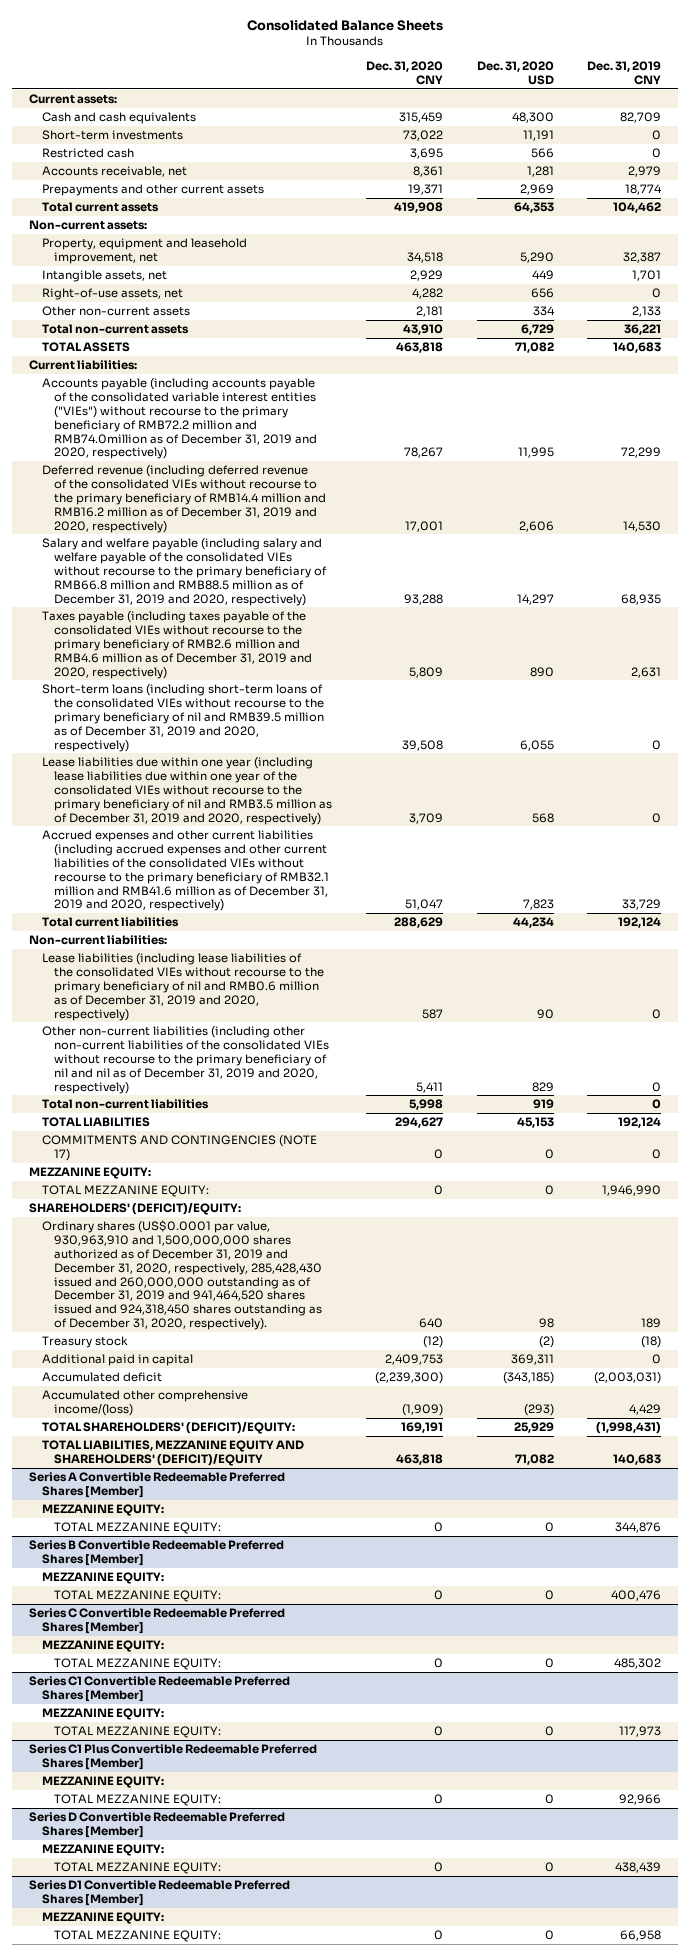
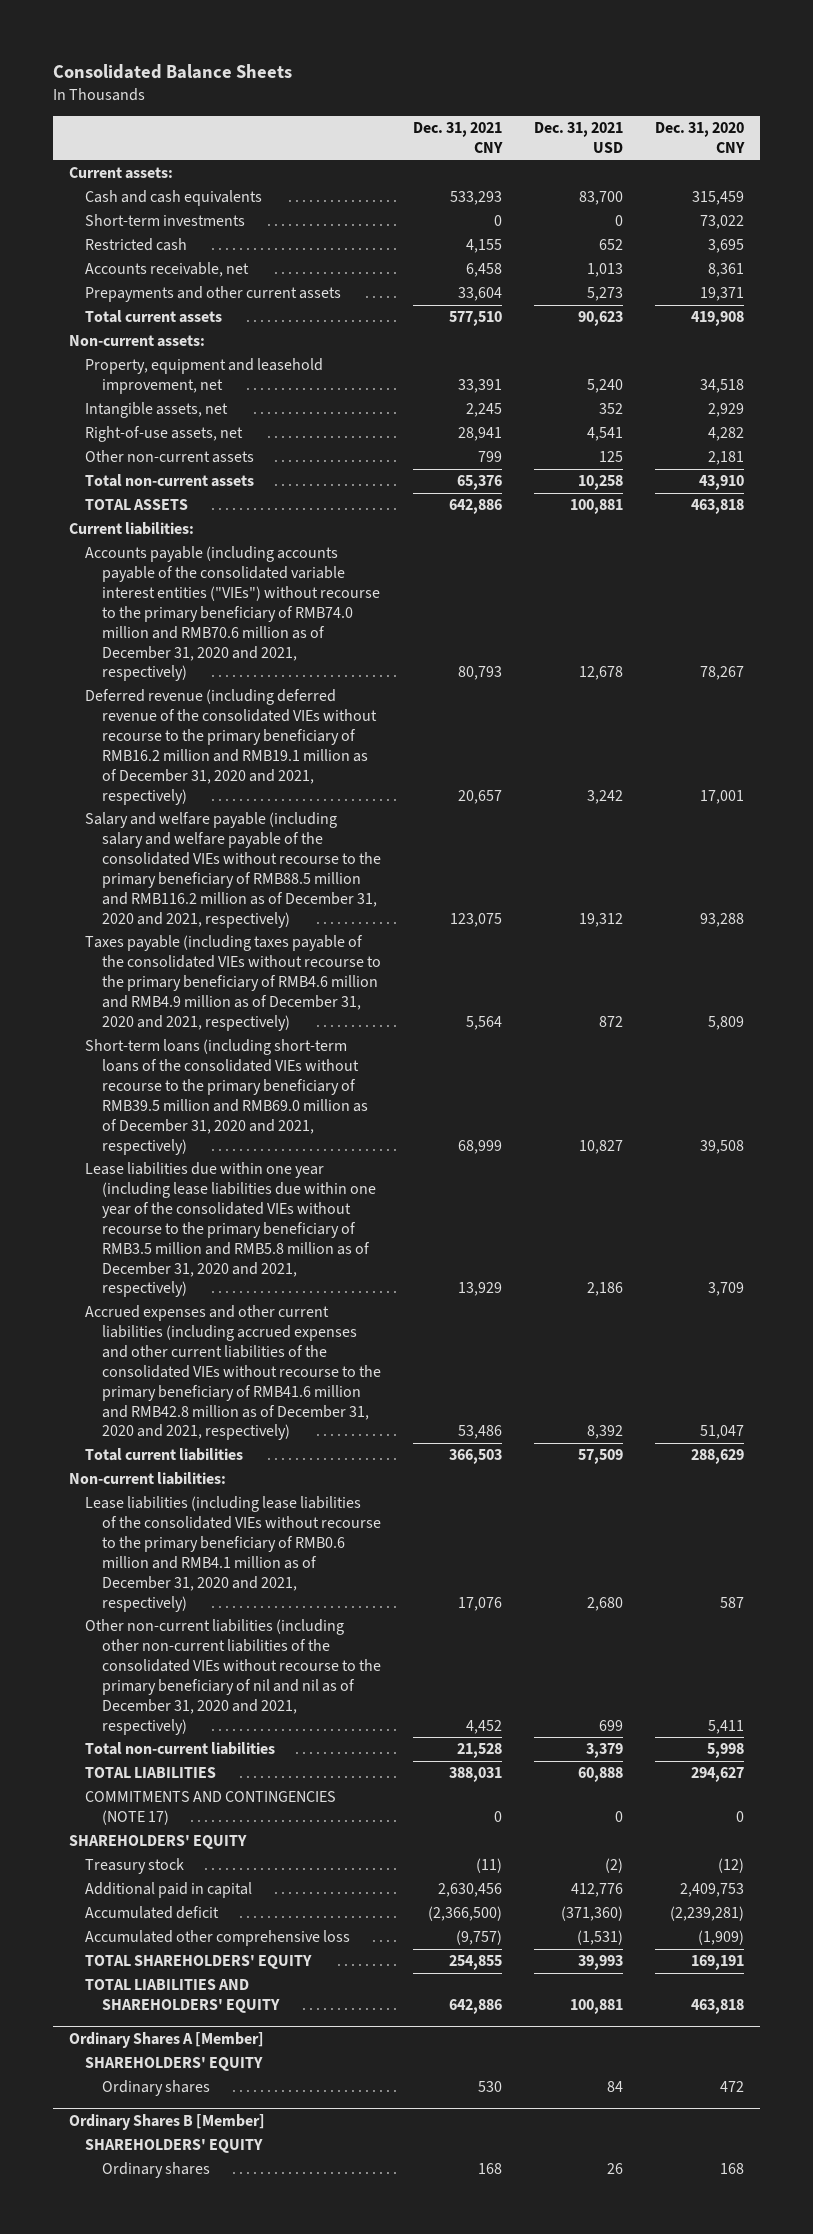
[476,61,554,85] Dec. 31, 2020 USD -> none
[587,61,662,85] Dec. 31, 2019 CNY -> none
none -> [412,122,503,153] Dec. 31, 2021 CNY
none -> [534,122,624,153] Dec. 31, 2021 USD
[41,378,317,460] Accounts payable (including accounts payable of the consolidated variable interest entities ("VIEs") without recourse to the primary beneficiary of RMB72.2 million and RMB74.0million as of December 31, 2019 and 2020, respectively) -> [85,546,380,682] Accounts payable (including accounts payable of the consolidated variable interest entities ("VIEs") without recourse to the primary beneficiary of RMB74.0 million and RMB70.6 million as of December 31, 2020 and 2021, respectively)
[41,465,326,533] Deferred revenue (including deferred revenue of the consolidated VIEs without recourse to the primary beneficiary of RMB14.4 million and RMB16.2 million as of December 31, 2019 and 2020, respectively) -> [85,689,377,805] Deferred revenue (including deferred revenue of the consolidated VIEs without recourse to the primary beneficiary of RMB16.2 million and RMB19.1 million as of December 31, 2020 and 2021, respectively)
[41,538,327,606] Salary and welfare payable (including salary and welfare payable of the consolidated VIEs without recourse to the primary beneficiary of RMB66.8 million and RMB88.5 million as of December 31, 2019 and 2020, respectively) -> [85,812,381,928] Salary and welfare payable (including salary and welfare payable of the consolidated VIEs without recourse to the primary beneficiary of RMB88.5 million and RMB116.2 million as of December 31, 2020 and 2021, respectively)
[41,611,312,679] Taxes payable (including taxes payable of the consolidated VIEs without recourse to the primary beneficiary of RMB2.6 million and RMB4.6 million as of December 31, 2019 and 2020, respectively) -> [85,935,381,1031] Taxes payable (including taxes payable of the consolidated VIEs without recourse to the primary beneficiary of RMB4.6 million and RMB4.9 million as of December 31, 2020 and 2021, respectively)
[41,684,324,752] Short-term loans (including short-term loans of the consolidated VIEs without recourse to the primary beneficiary of nil and RMB39.5 million as of December 31, 2019 and 2020, respectively) -> [85,1039,368,1155] Short-term loans (including short-term loans of the consolidated VIEs without recourse to the primary beneficiary of RMB39.5 million and RMB69.0 million as of December 31, 2020 and 2021, respectively)
[41,757,332,825] Lease liabilities due within one year (including lease liabilities due within one year of the consolidated VIEs without recourse to the primary beneficiary of nil and RMB3.5 million as of December 31, 2019 and 2020, respectively) -> [85,1162,376,1298] Lease liabilities due within one year (including lease liabilities due within one year of the consolidated VIEs without recourse to the primary beneficiary of RMB3.5 million and RMB5.8 million as of December 31, 2020 and 2021, respectively)
[41,830,329,912] Accrued expenses and other current liabilities (including accrued expenses and other current liabilities of the consolidated VIEs without recourse to the primary beneficiary of RMB32.1 million and RMB41.6 million as of December 31, 2019 and 2020, respectively) -> [85,1305,381,1441] Accrued expenses and other current liabilities (including accrued expenses and other current liabilities of the consolidated VIEs without recourse to the primary beneficiary of RMB41.6 million and RMB42.8 million as of December 31, 2020 and 2021, respectively)
[41,953,324,1021] Lease liabilities (including lease liabilities of the consolidated VIEs without recourse to the primary beneficiary of nil and RMB0.6 million as of December 31, 2019 and 2020, respectively) -> [85,1496,381,1612] Lease liabilities (including lease liabilities of the consolidated VIEs without recourse to the primary beneficiary of RMB0.6 million and RMB4.1 million as of December 31, 2020 and 2021, respectively)
[41,1026,329,1094] Other non-current liabilities (including other non-current liabilities of the consolidated VIEs without recourse to the primary beneficiary of nil and nil as of December 31, 2019 and 2020, respectively) -> [85,1619,381,1735] Other non-current liabilities (including other non-current liabilities of the consolidated VIEs without recourse to the primary beneficiary of nil and nil as of December 31, 2020 and 2021, respectively)
[29,1167,152,1180] MEZZANINE EQUITY: -> none
[41,1185,209,1198] TOTAL MEZZANINE EQUITY: -> none
[41,1220,322,1330] Ordinary shares (US$0.0001 par value, 930,963,910 and 1,500,000,000 shares authorized as of December 31, 2019 and December 31, 2020, respectively, 285,428,430 issued and 260,000,000 outstanding as of December 31, 2019 and 941,464,520 shares issued and 924,318,450 shares outstanding as of December 31, 2020, respectively). -> none
[29,1203,242,1216] SHAREHOLDERS' (DEFICIT)/EQUITY: -> [68,1835,247,1850] SHAREHOLDERS' EQUITY
[29,1472,286,1499] Series A Convertible Redeemable Preferred Shares [Member] -> none
[41,1504,164,1517] MEZZANINE EQUITY: -> none
[53,1522,221,1535] TOTAL MEZZANINE EQUITY: -> none
[29,1540,285,1567] Series B Convertible Redeemable Preferred Shares [Member] -> none
[41,1572,164,1585] MEZZANINE EQUITY: -> none
[53,1590,221,1603] TOTAL MEZZANINE EQUITY: -> none
[29,1608,286,1635] Series C Convertible Redeemable Preferred Shares [Member] -> none
[41,1640,164,1653] MEZZANINE EQUITY: -> none
[53,1658,221,1671] TOTAL MEZZANINE EQUITY: -> none
[29,1676,291,1703] Series C1 Convertible Redeemable Preferred Shares [Member] -> none
[41,1708,164,1721] MEZZANINE EQUITY: -> none
[53,1726,221,1739] TOTAL MEZZANINE EQUITY: -> none
[29,1744,318,1771] Series C1 Plus Convertible Redeemable Preferred Shares [Member] -> none
[41,1776,164,1789] MEZZANINE EQUITY: -> none
[53,1794,221,1807] TOTAL MEZZANINE EQUITY: -> none
[29,1812,286,1839] Series D Convertible Redeemable Preferred Shares [Member] -> none
[41,1844,164,1857] MEZZANINE EQUITY: -> none
[53,1862,221,1875] TOTAL MEZZANINE EQUITY: -> none
[29,1880,291,1907] Series D1 Convertible Redeemable Preferred Shares [Member] -> none
[41,1912,164,1925] MEZZANINE EQUITY: -> none
[53,1930,221,1943] TOTAL MEZZANINE EQUITY: -> none
[374,1372,443,1385] (2,239,300) -> [670,1906,745,1922] (2,239,281)
[41,1390,248,1417] Accumulated other comprehensive income/(loss) -> [85,1930,351,1947] Accumulated other comprehensive loss
[41,1422,295,1435] TOTAL SHAREHOLDERS' (DEFICIT)/EQUITY: -> [85,1955,313,1970] TOTAL SHAREHOLDERS' EQUITY
[41,1440,304,1467] TOTAL LIABILITIES, MEZZANINE EQUITY AND SHAREHOLDERS' (DEFICIT)/EQUITY -> [85,1979,280,2014] TOTAL LIABILITIES AND SHAREHOLDERS' EQUITY
none -> [68,2032,264,2049] Ordinary Shares A [Member]
none -> [85,2057,264,2072] SHAREHOLDERS' EQUITY
none -> [101,2080,210,2097] Ordinary shares
none -> [68,2114,265,2131] Ordinary Shares B [Member]
none -> [85,2139,264,2154] SHAREHOLDERS' EQUITY
none -> [101,2162,210,2179] Ordinary shares

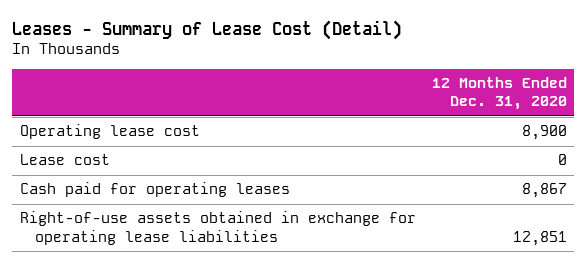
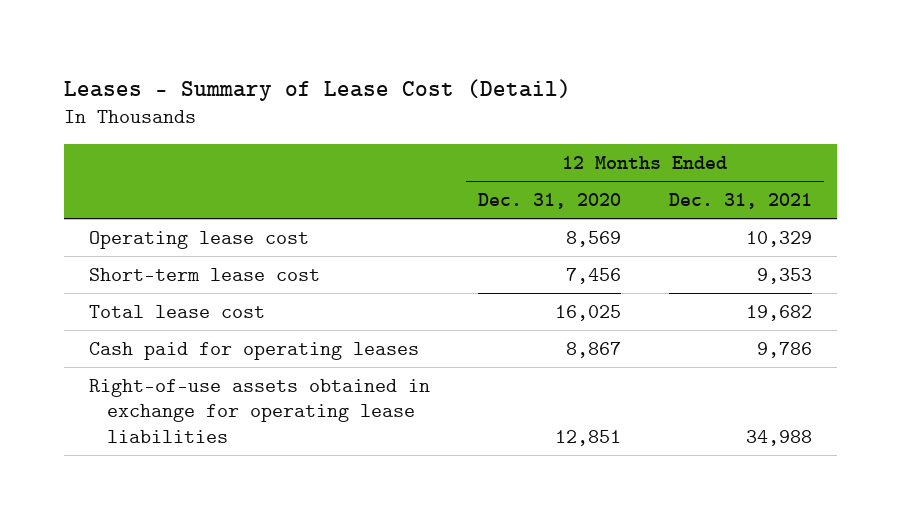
none -> [669,192,813,209] Dec. 31, 2021
[521,125,567,141] 8,900 -> [565,230,621,247] 8,569
none -> [88,267,320,281] Short-term lease cost
[20,154,111,166] Lease cost -> [88,304,265,318] Total lease cost
[557,154,567,166] 0 -> [554,304,621,321] 16,025

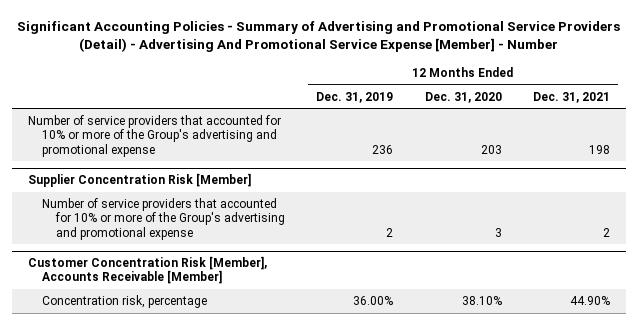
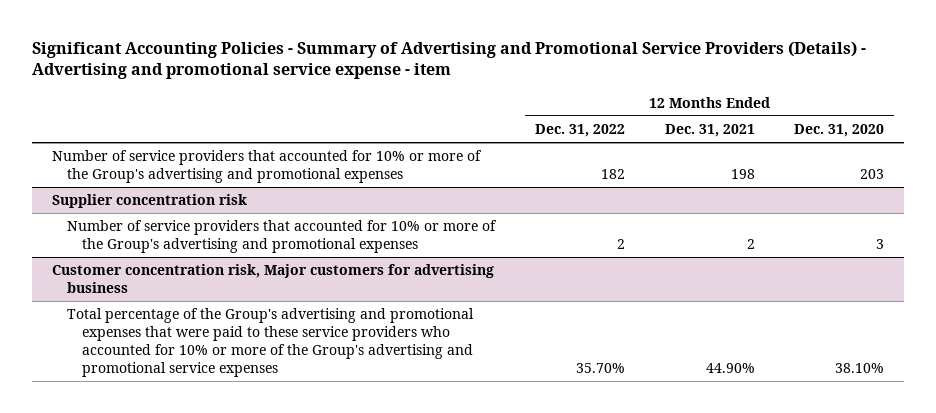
[16,20,620,53] Significant Accounting Policies - Summary of Advertising and Promotional Service Providers (Detail) - Advertising And Promotional Service Expense [Member] - Number -> [31,40,866,80] Significant Accounting Policies - Summary of Advertising and Promotional Service Providers (Details) - Advertising and promotional service expense - item
[316,91,394,103] Dec. 31, 2019 -> none
none -> [534,124,625,138] Dec. 31, 2022
[27,256,267,285] Customer Concentration Risk [Member], Accounts Receivable [Member] -> none
[27,115,281,157] Number of service providers that accounted for 10% or more of the Group's advertising and promotional expense -> [51,150,482,184] Number of service providers that accounted for 10% or more of the Group's advertising and promotional expenses
[27,173,251,188] Supplier Concentration Risk [Member] -> [51,194,247,209] Supplier concentration risk
[41,198,285,240] Number of service providers that accounted for 10% or more of the Group's advertising and promotional expense -> [66,220,497,254] Number of service providers that accounted for 10% or more of the Group's advertising and promotional expenses
none -> [51,264,494,294] Customer concentration risk, Major customers for advertising business
[41,295,207,309] Concentration risk, percentage -> [66,308,474,377] Total percentage of the Group's advertising and promotional expenses that were paid to these service providers who accounted for 10% or more of the Group's advertising and promotional service expenses

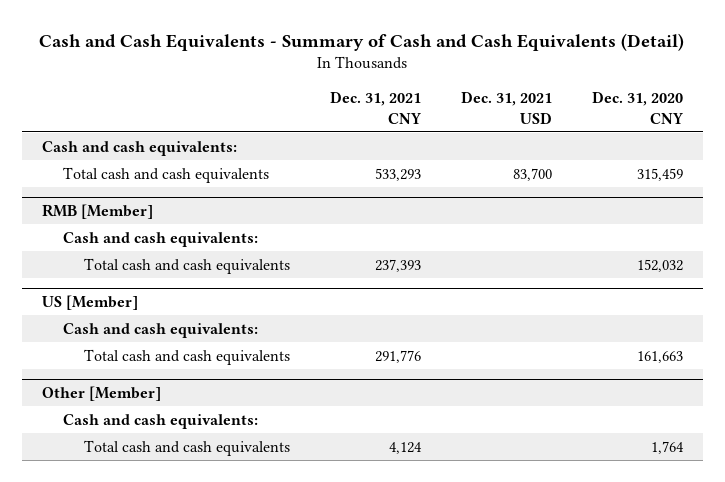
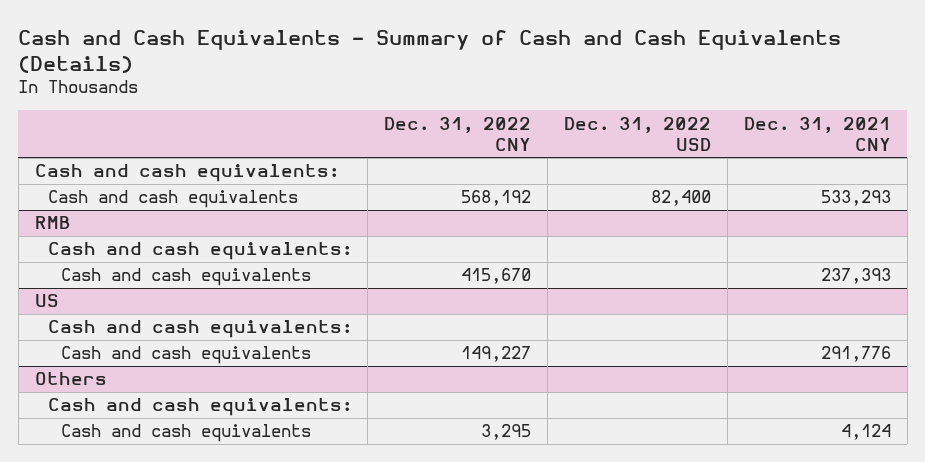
[39,32,685,51] Cash and Cash Equivalents - Summary of Cash and Cash Equivalents (Detail) -> [18,29,842,73] Cash and Cash Equivalents - Summary of Cash and Cash Equivalents (Details)
[461,90,553,124] Dec. 31, 2021 USD -> none
[592,90,684,124] Dec. 31, 2020 CNY -> none
none -> [384,116,532,151] Dec. 31, 2022 CNY
none -> [564,116,712,151] Dec. 31, 2022 USD
[62,166,269,183] Total cash and cash equivalents -> [47,190,298,209] Cash and cash equivalents
[41,203,153,219] RMB [Member] -> [34,216,71,230] RMB
[83,257,290,274] Total cash and cash equivalents -> [60,268,311,287] Cash and cash equivalents
[41,294,138,310] US [Member] -> [34,294,59,308] US
[83,348,290,365] Total cash and cash equivalents -> [60,346,311,365] Cash and cash equivalents
[41,385,161,401] Other [Member] -> [34,372,107,386] Others
[83,439,290,456] Total cash and cash equivalents -> [60,424,311,443] Cash and cash equivalents

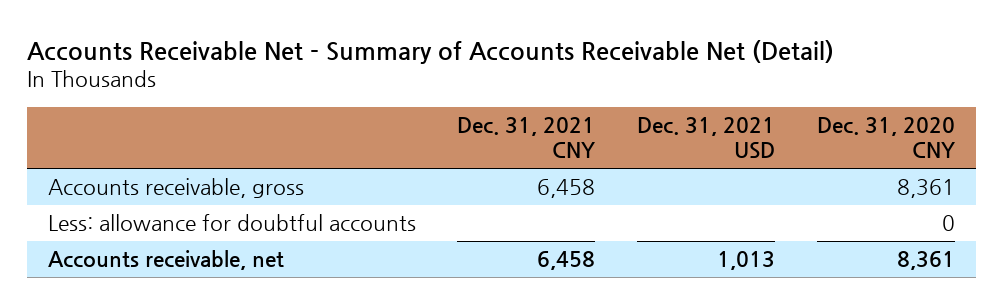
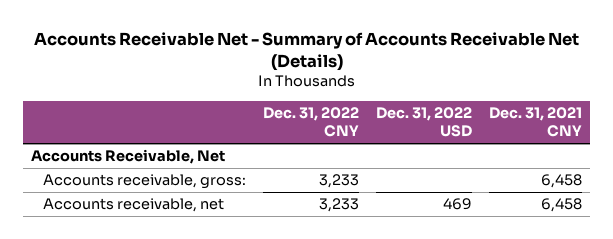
[26,39,834,64] Accounts Receivable Net - Summary of Accounts Receivable Net (Detail) -> [33,32,579,72] Accounts Receivable Net - Summary of Accounts Receivable Net (Details)
[636,116,775,160] Dec. 31, 2021 USD -> none
[816,116,955,159] Dec. 31, 2020 CNY -> none
none -> [262,107,359,138] Dec. 31, 2022 CNY
none -> [375,107,472,138] Dec. 31, 2022 USD
[47,214,416,232] Less: allowance for doubtful accounts -> none
none -> [31,149,226,165] Accounts Receivable, Net
[47,178,304,199] Accounts receivable, gross -> [42,174,246,190] Accounts receivable, gross:

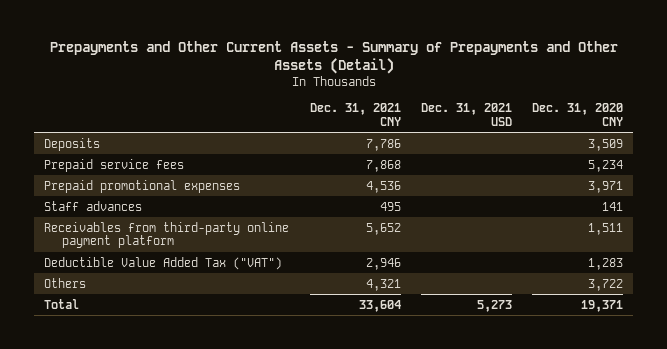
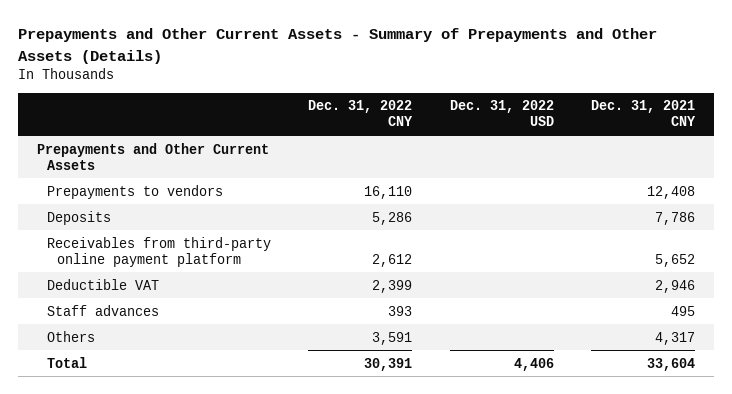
[49,41,618,75] Prepayments and Other Current Assets - Summary of Prepayments and Other Assets (Detail) -> [18,28,658,64] Prepayments and Other Current Assets - Summary of Prepayments and Other Assets (Details)
[420,103,512,126] Dec. 31, 2021 USD -> none
[531,103,623,126] Dec. 31, 2020 CNY -> none
none -> [308,100,414,127] Dec. 31, 2022 CNY
none -> [449,100,554,127] Dec. 31, 2022 USD
none -> [36,142,269,170] Prepayments and Other Current Assets
none -> [47,184,224,199] Prepayments to vendors
[44,158,185,172] Prepaid service fees -> none
[44,179,241,193] Prepaid promotional expenses -> none
[44,256,283,270] Deductible Value Added Tax ("VAT") -> [47,278,160,290] Deductible VAT
[44,200,143,211] Staff advances -> [47,304,160,316] Staff advances
[365,278,401,291] 4,321 -> [655,331,696,345] 4,317

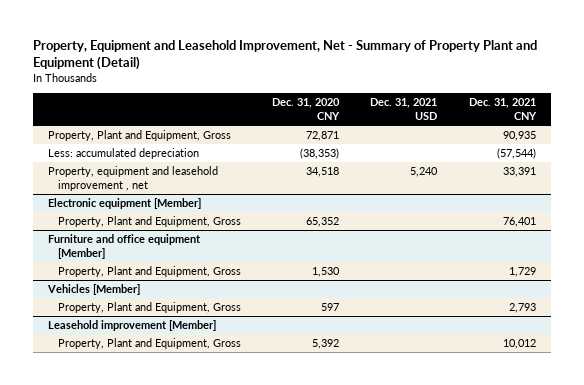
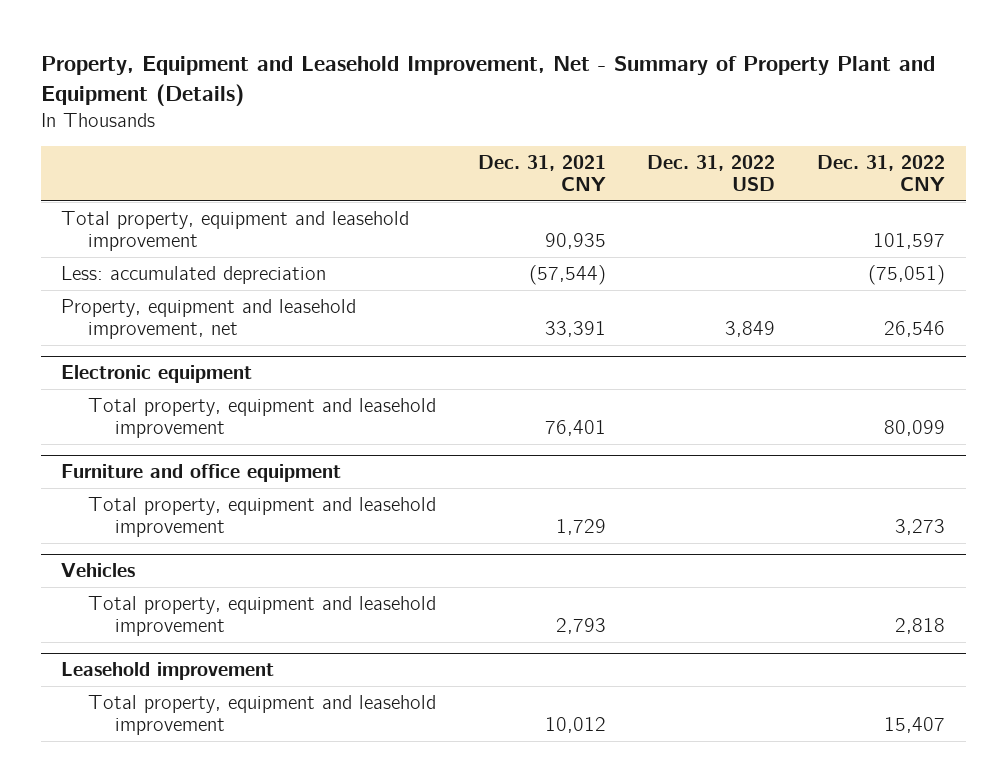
[32,39,537,71] Property, Equipment and Leasehold Improvement, Net - Summary of Property Plant and Equipment (Detail) -> [40,55,935,106] Property, Equipment and Leasehold Improvement, Net - Summary of Property Plant and Equipment (Details)
[272,98,341,121] Dec. 31, 2020 CNY -> none
[370,98,438,121] Dec. 31, 2021 USD -> none
none -> [647,154,776,192] Dec. 31, 2022 USD
none -> [816,154,945,192] Dec. 31, 2022 CNY
[48,129,232,141] Property, Plant and Equipment, Gross -> [61,210,410,252] Total property, equipment and leasehold improvement
[48,165,219,192] Property, equipment and leasehold improvement , net -> [61,298,357,340] Property, equipment and leasehold improvement, net
[48,197,202,209] Electronic equipment [Member] -> [61,365,253,384] Electronic equipment
[57,215,241,227] Property, Plant and Equipment, Gross -> [88,397,437,439] Total property, equipment and leasehold improvement
[48,233,202,260] Furniture and office equipment [Member] -> [61,464,342,483] Furniture and office equipment
[57,265,241,277] Property, Plant and Equipment, Gross -> [88,496,437,538] Total property, equipment and leasehold improvement
[47,283,141,295] Vehicles [Member] -> [61,563,136,578] Vehicles
[57,301,241,313] Property, Plant and Equipment, Gross -> [88,595,437,637] Total property, equipment and leasehold improvement
[48,319,217,331] Leasehold improvement [Member] -> [61,662,275,681] Leasehold improvement
[57,337,241,349] Property, Plant and Equipment, Gross -> [88,694,437,736] Total property, equipment and leasehold improvement

